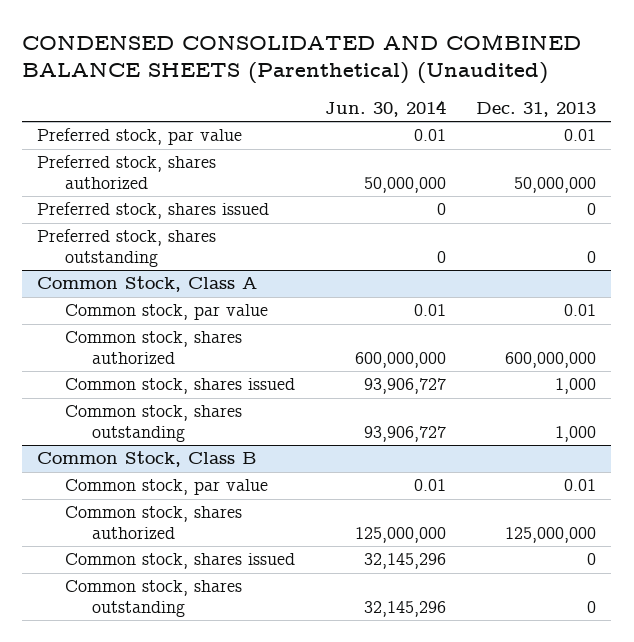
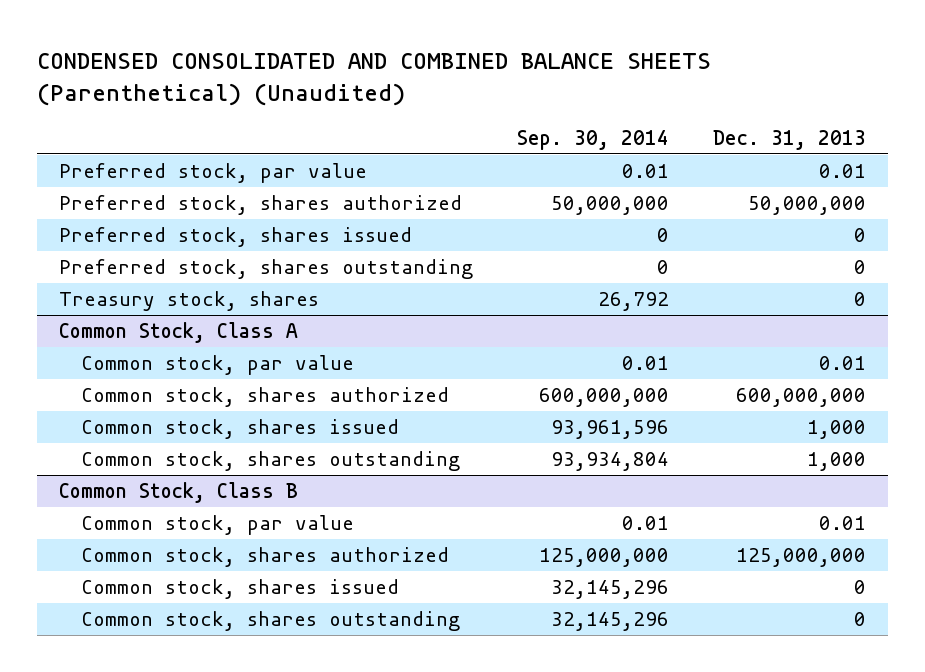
[325,100,447,118] Jun. 30, 2014 -> none
none -> [517,129,670,150] Sep. 30, 2014
none -> [59,291,320,312] Treasury stock, shares

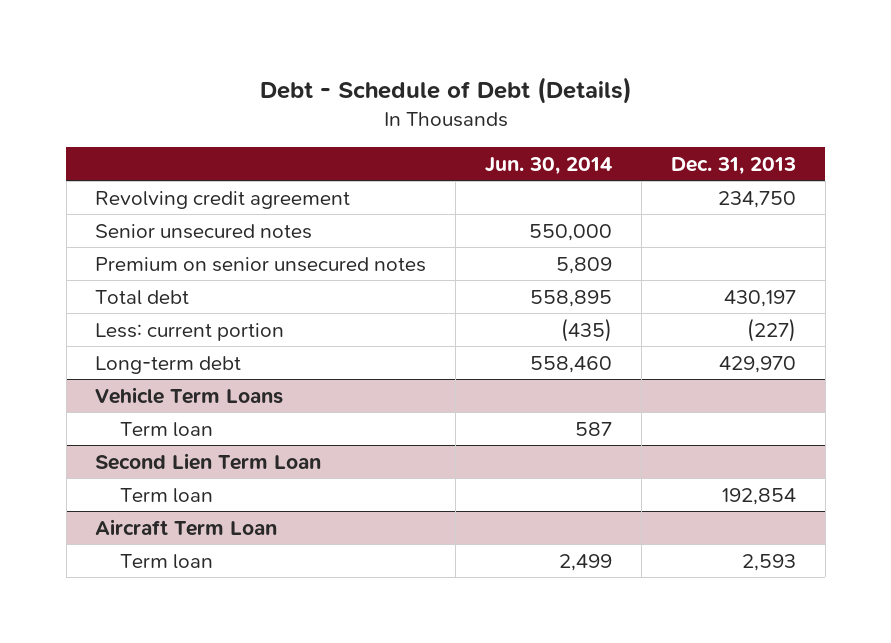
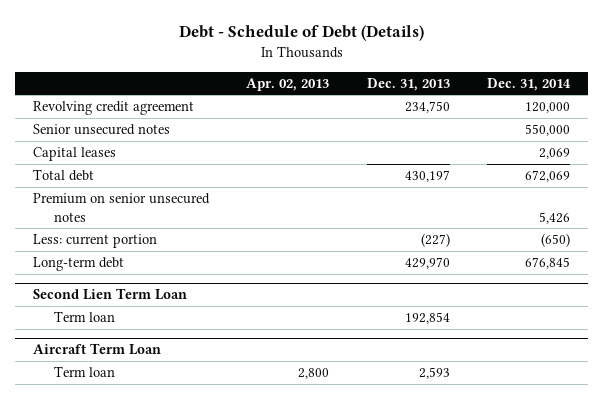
[485,156,613,175] Jun. 30, 2014 -> none
none -> [246,77,330,91] Apr. 02, 2013
none -> [486,77,571,91] Dec. 31, 2014
none -> [33,147,117,162] Capital leases
[95,256,427,272] Premium on senior unsecured notes -> [33,193,211,222] Premium on senior unsecured notes
[95,386,284,404] Vehicle Term Loans -> none
[119,421,213,437] Term loan -> none

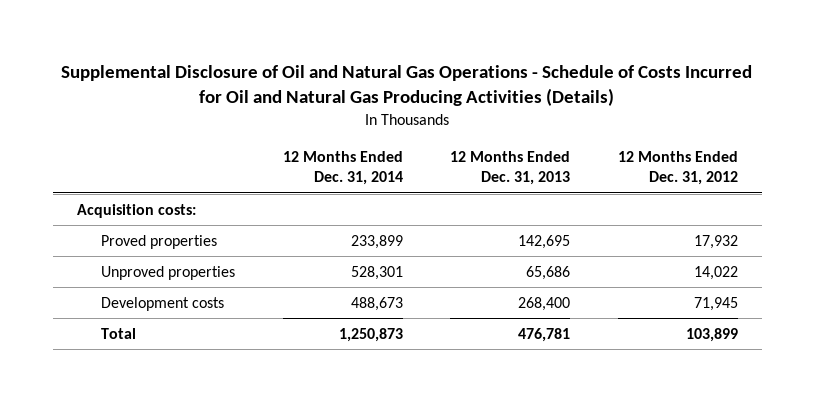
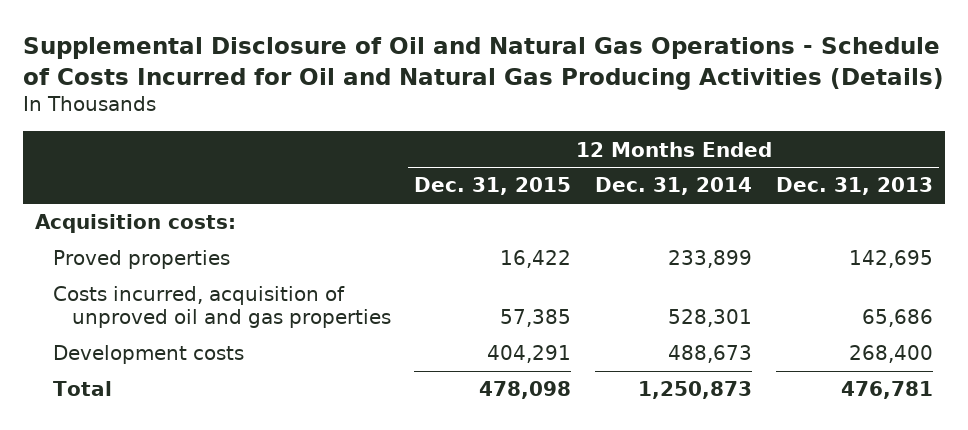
[618,151,739,186] 12 Months Ended Dec. 31, 2012 -> none
none -> [414,177,572,196] Dec. 31, 2015
[100,265,235,280] Unproved properties -> [53,286,391,329] Costs incurred, acquisition of unproved oil and gas properties

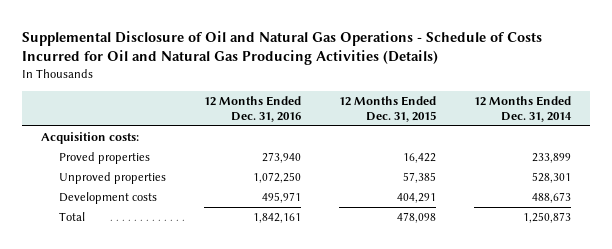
[776,177,934,196] Dec. 31, 2013 -> none
none -> [204,96,302,122] 12 Months Ended Dec. 31, 2016
[53,286,391,329] Costs incurred, acquisition of unproved oil and gas properties -> [59,171,167,184] Unproved properties

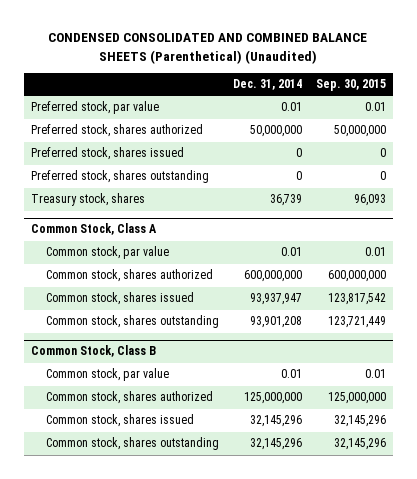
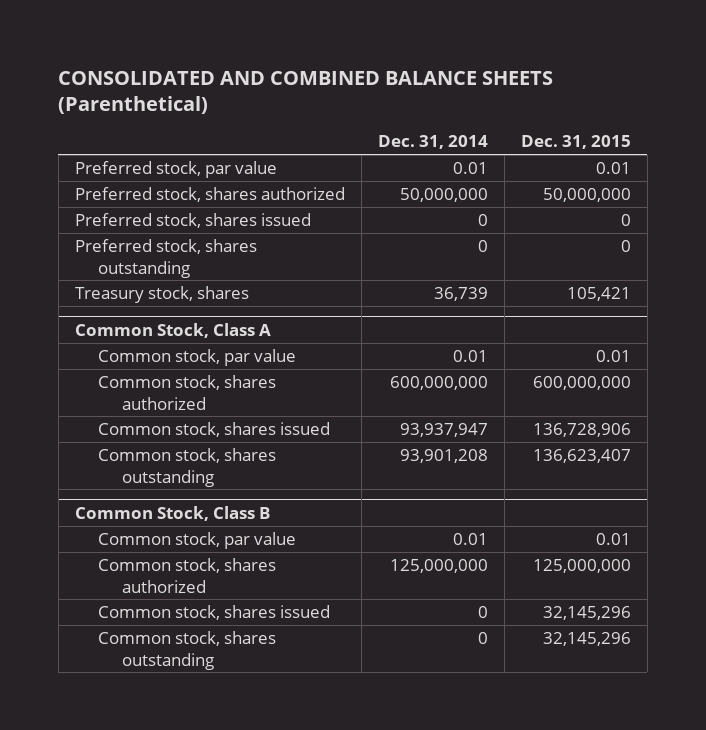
[48,33,368,64] CONDENSED CONSOLIDATED AND COMBINED BALANCE SHEETS (Parenthetical) (Unaudited) -> [58,70,554,115] CONSOLIDATED AND COMBINED BALANCE SHEETS (Parenthetical)
[315,79,386,92] Sep. 30, 2015 -> none
none -> [520,135,631,150] Dec. 31, 2015
[249,415,302,428] 32,145,296 -> [477,605,488,618] 0
[249,438,302,451] 32,145,296 -> [477,631,488,644] 0

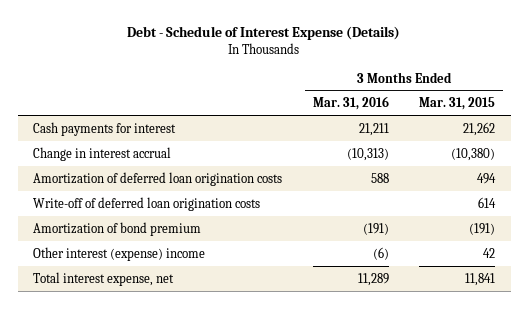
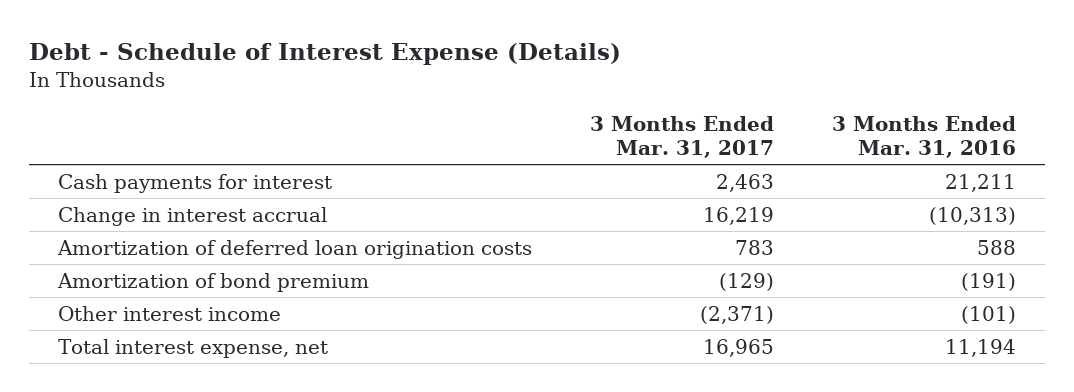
[419,97,496,111] Mar. 31, 2015 -> none
none -> [590,115,775,159] 3 Months Ended Mar. 31, 2017
[33,196,261,211] Write-off of deferred loan origination costs -> none
[33,246,206,261] Other interest (expense) income -> [58,305,282,321] Other interest income
[372,246,389,260] (6) -> [960,305,1016,324] (101)
[357,272,389,286] 11,289 -> [944,338,1016,357] 11,194

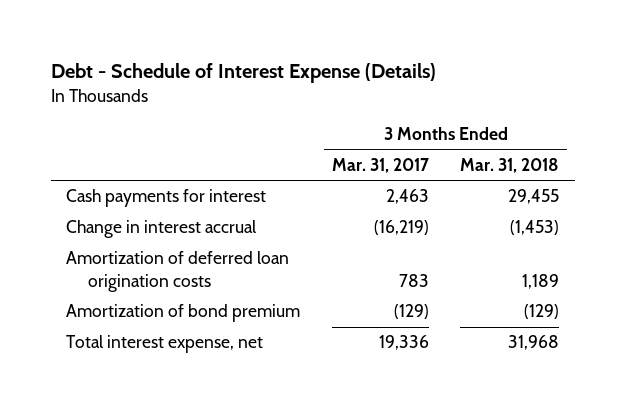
[831,115,1016,159] 3 Months Ended Mar. 31, 2016 -> none
none -> [460,158,560,174] Mar. 31, 2018
[703,206,775,225] 16,219 -> [373,220,429,236] (16,219)
[58,305,282,321] Other interest income -> none
[703,338,775,357] 16,965 -> [378,335,429,351] 19,336

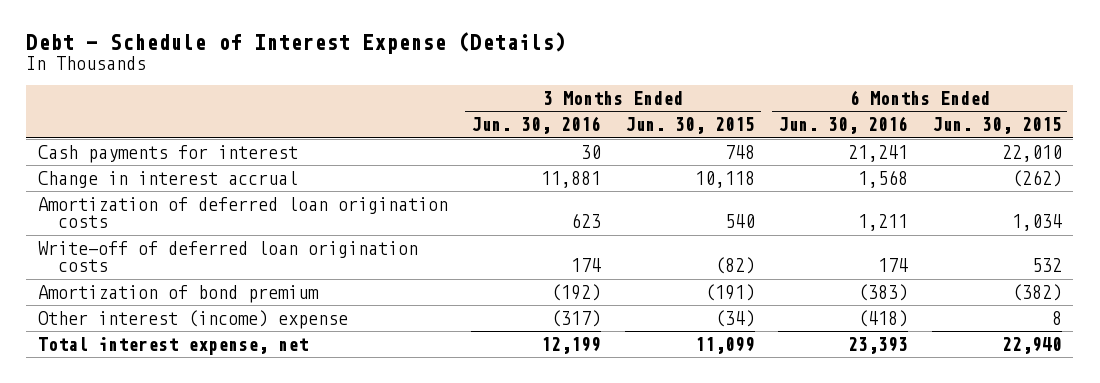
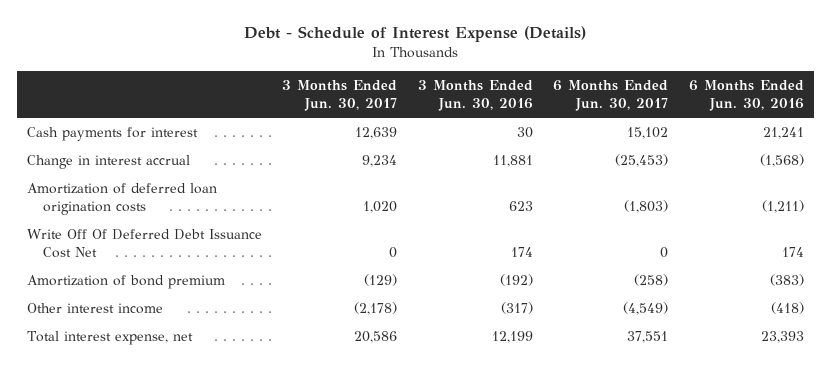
[624,117,755,135] Jun. 30, 2015 -> none
[931,117,1062,135] Jun. 30, 2015 -> none
none -> [282,80,398,112] 3 Months Ended Jun. 30, 2017
none -> [553,80,669,112] 6 Months Ended Jun. 30, 2017
[858,170,909,189] 1,568 -> [759,153,804,167] (1,568)
[858,214,909,232] 1,211 -> [761,199,804,213] (1,211)
[37,241,418,273] Write-off of deferred loan origination costs -> [26,228,262,258] Write Off Of Deferred Debt Issuance Cost Net
[37,310,348,330] Other interest (income) expense -> [26,302,163,314] Other interest income

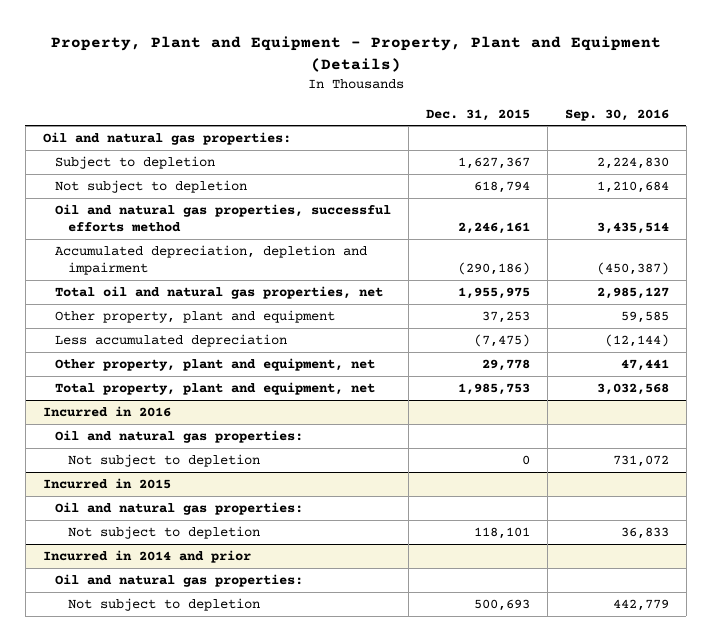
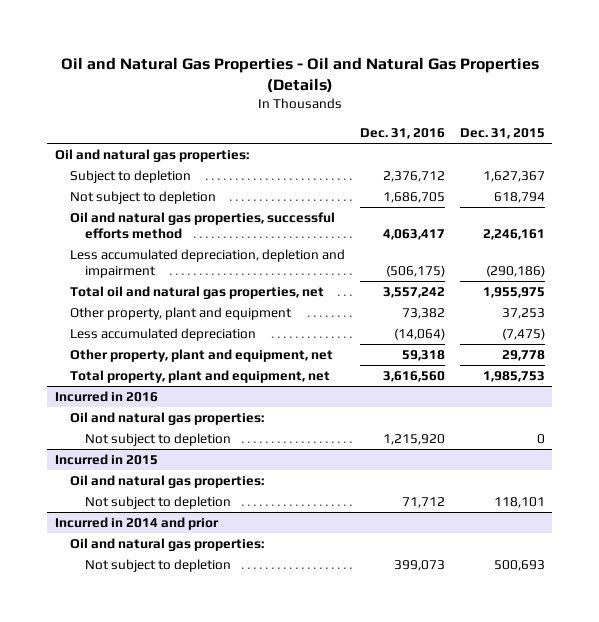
[50,36,661,72] Property, Plant and Equipment - Property, Plant and Equipment (Details) -> [60,56,539,93] Oil and Natural Gas Properties - Oil and Natural Gas Properties (Details)
[564,108,669,121] Sep. 30, 2016 -> none
none -> [359,128,445,140] Dec. 31, 2016
[55,244,368,275] Accumulated depreciation, depletion and impairment -> [69,249,345,279] Less accumulated depreciation, depletion and impairment

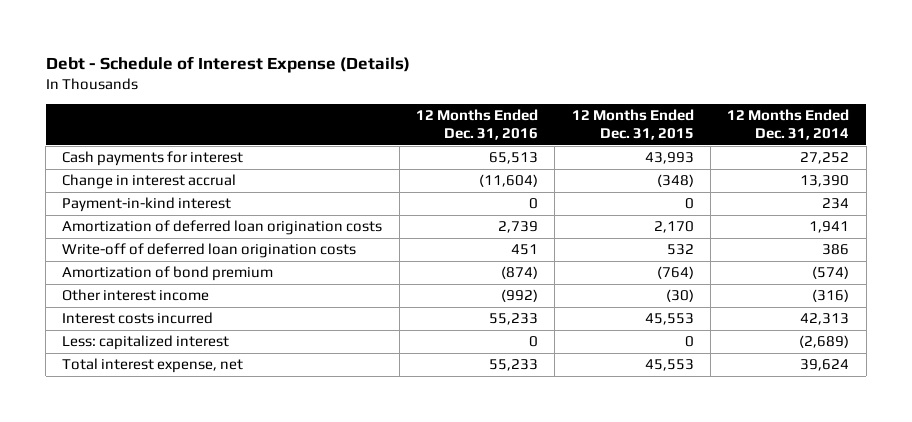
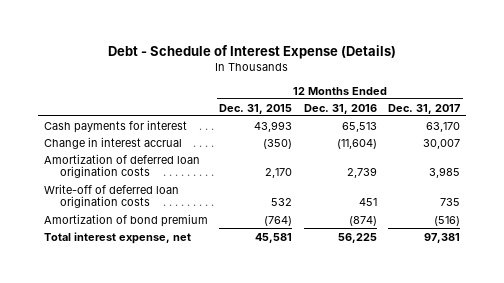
[727,109,850,141] 12 Months Ended Dec. 31, 2014 -> none
none -> [387,103,460,114] Dec. 31, 2017
[62,197,232,213] Payment-in-kind interest -> none
[656,174,694,188] (348) -> [263,138,293,149] (350)
[62,289,210,302] Other interest income -> none
[62,312,214,325] Interest costs incurred -> none
[62,335,230,351] Less: capitalized interest -> none
[489,359,539,372] 55,233 -> [337,232,377,243] 56,225
[644,359,694,372] 45,553 -> [255,232,293,243] 45,581

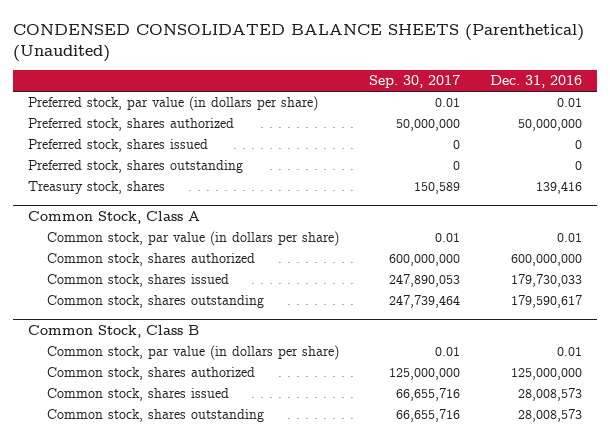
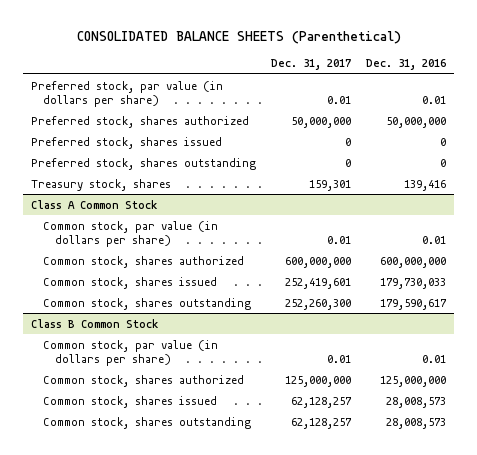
[13,23,585,63] CONDENSED CONSOLIDATED BALANCE SHEETS (Parenthetical) (Unaudited) -> [76,30,401,44] CONSOLIDATED BALANCE SHEETS (Parenthetical)
[368,75,460,89] Sep. 30, 2017 -> none
none -> [271,59,352,71] Dec. 31, 2017
[28,210,201,224] Common Stock, Class A -> [30,199,157,209] Class A Common Stock
[28,324,200,338] Common Stock, Class B -> [30,318,158,328] Class B Common Stock

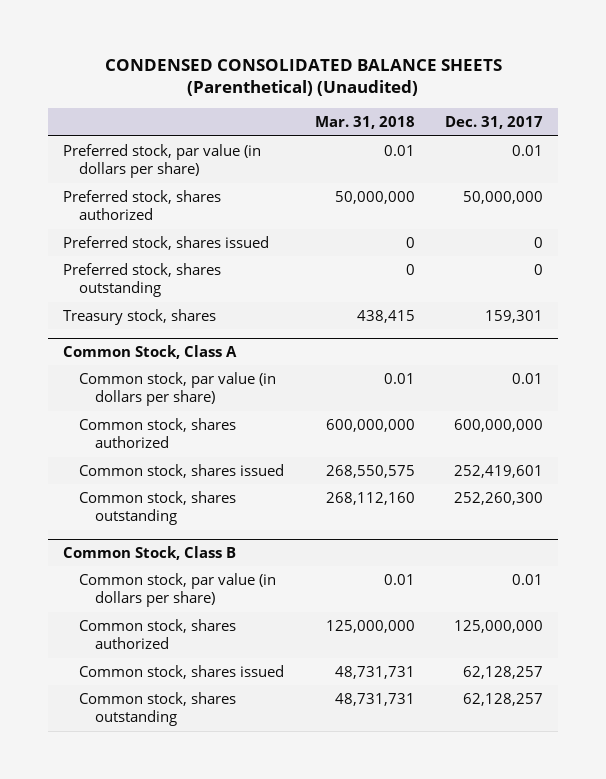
[76,30,401,44] CONSOLIDATED BALANCE SHEETS (Parenthetical) -> [105,58,503,97] CONDENSED CONSOLIDATED BALANCE SHEETS (Parenthetical) (Unaudited)
[366,59,447,71] Dec. 31, 2016 -> none
none -> [314,116,415,130] Mar. 31, 2018
[30,199,157,209] Class A Common Stock -> [63,344,238,359] Common Stock, Class A
[30,318,158,328] Class B Common Stock -> [63,545,237,560] Common Stock, Class B

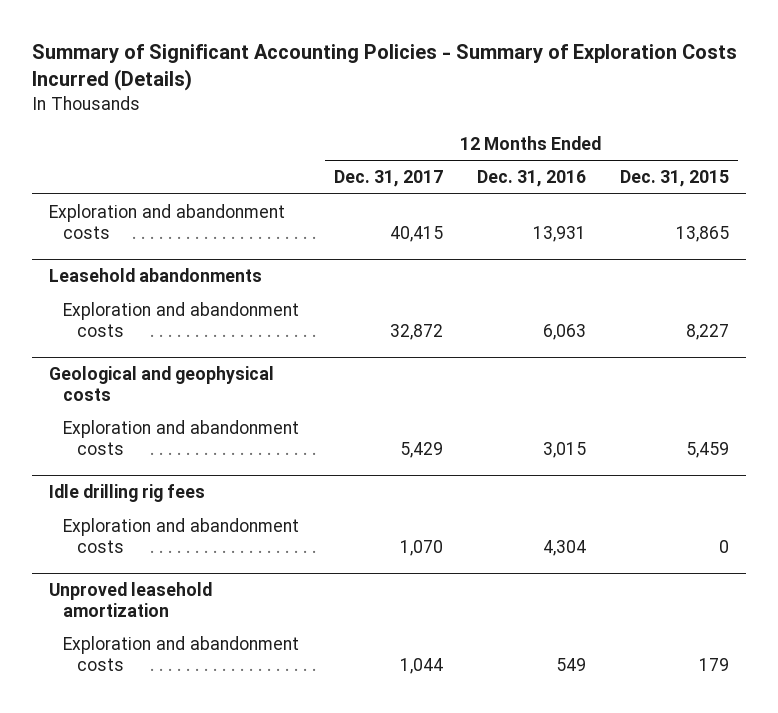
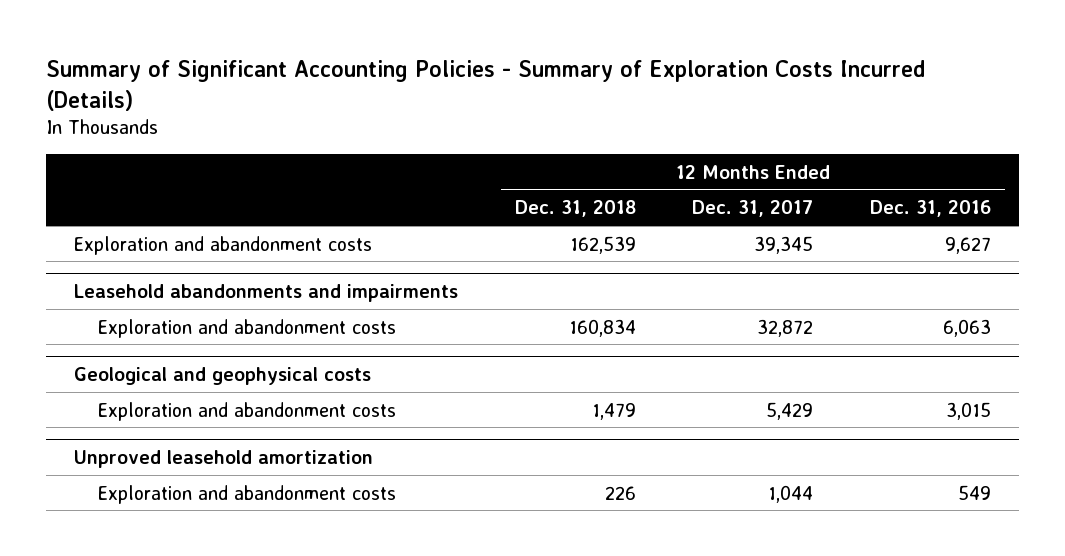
[620,170,730,188] Dec. 31, 2015 -> none
none -> [514,200,636,218] Dec. 31, 2018
[389,225,443,242] 40,415 -> [754,235,814,254] 39,345
[532,225,586,242] 13,931 -> [944,236,991,254] 9,627
[49,268,263,283] Leasehold abandonments -> [74,283,459,302] Leasehold abandonments and impairments
[49,484,206,503] Idle drilling rig fees -> none
[63,517,300,553] Exploration and abandonment costs -> none

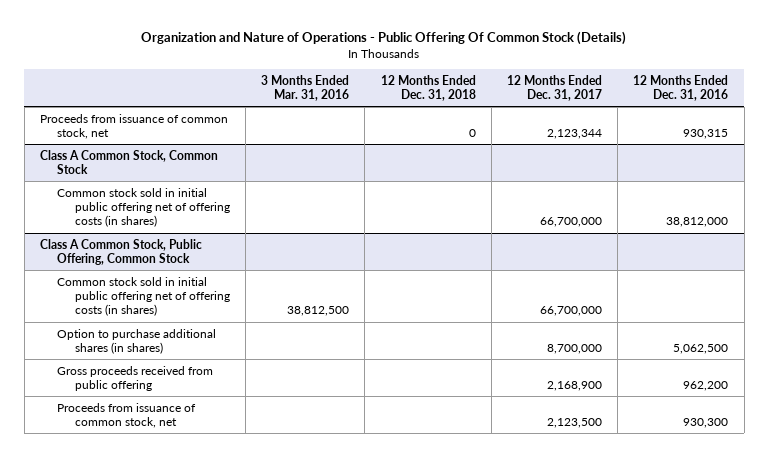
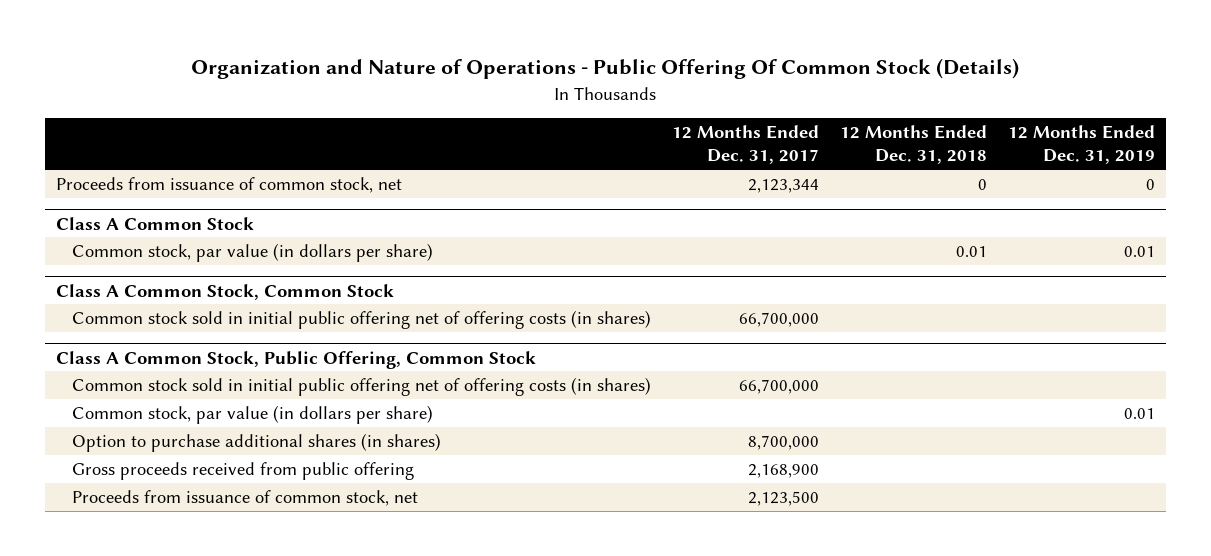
[261,74,350,101] 3 Months Ended Mar. 31, 2016 -> none
[633,74,729,101] 12 Months Ended Dec. 31, 2016 -> none
none -> [1008,125,1156,165] 12 Months Ended Dec. 31, 2019
none -> [55,216,254,230] Class A Common Stock
none -> [72,243,434,263] Common stock, par value (in dollars per share)
none -> [72,405,434,425] Common stock, par value (in dollars per share)

